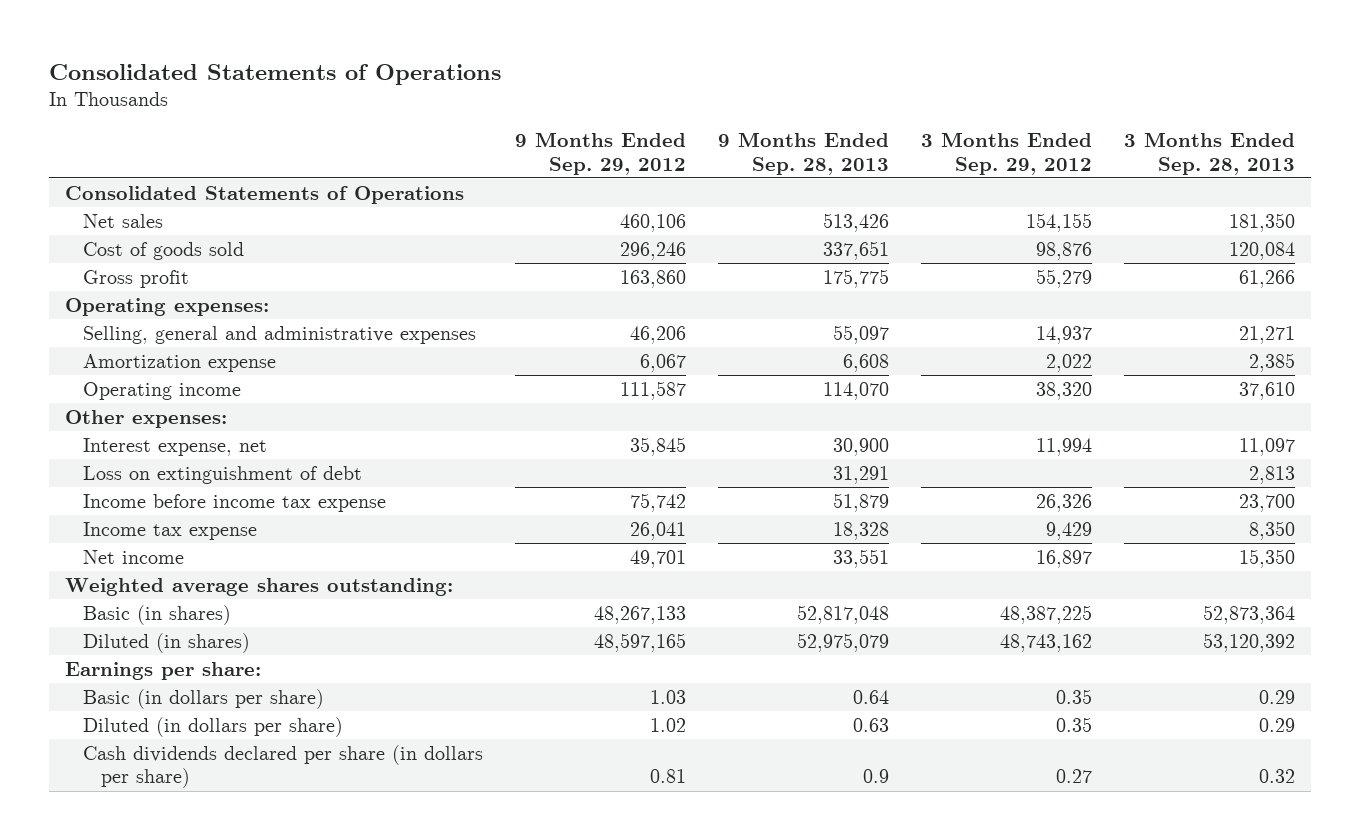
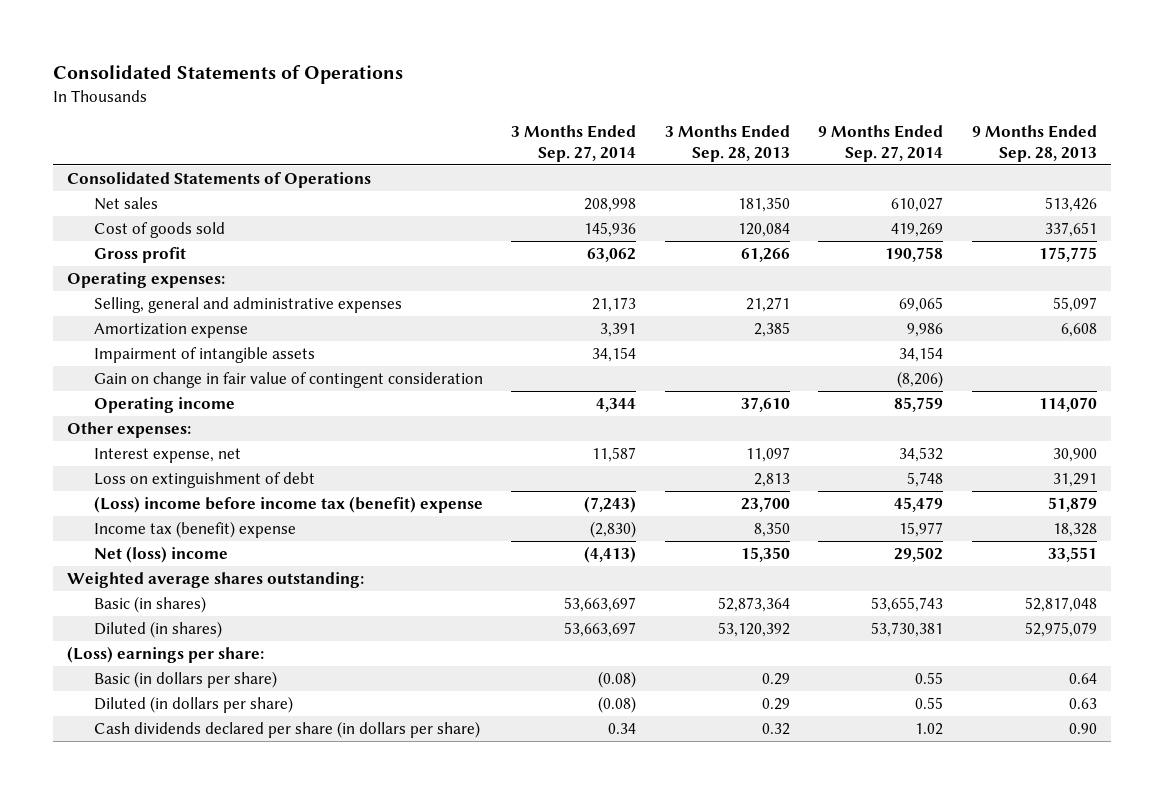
[514,132,686,175] 9 Months Ended Sep. 29, 2012 -> none
[920,132,1092,175] 3 Months Ended Sep. 29, 2012 -> none
none -> [511,124,637,162] 3 Months Ended Sep. 27, 2014
none -> [818,124,944,162] 9 Months Ended Sep. 27, 2014
none -> [93,347,315,364] Impairment of intangible assets
none -> [93,372,483,389] Gain on change in fair value of contingent consideration
[82,493,386,512] Income before income tax expense -> [93,496,483,514] (Loss) income before income tax (benefit) expense
[82,521,257,540] Income tax expense -> [93,521,296,539] Income tax (benefit) expense
[82,549,184,564] Net income -> [93,546,228,564] Net (loss) income
[64,661,261,680] Earnings per share: -> [67,646,265,664] (Loss) earnings per share:
[862,769,889,784] 0.9 -> [1068,723,1097,735] 0.90

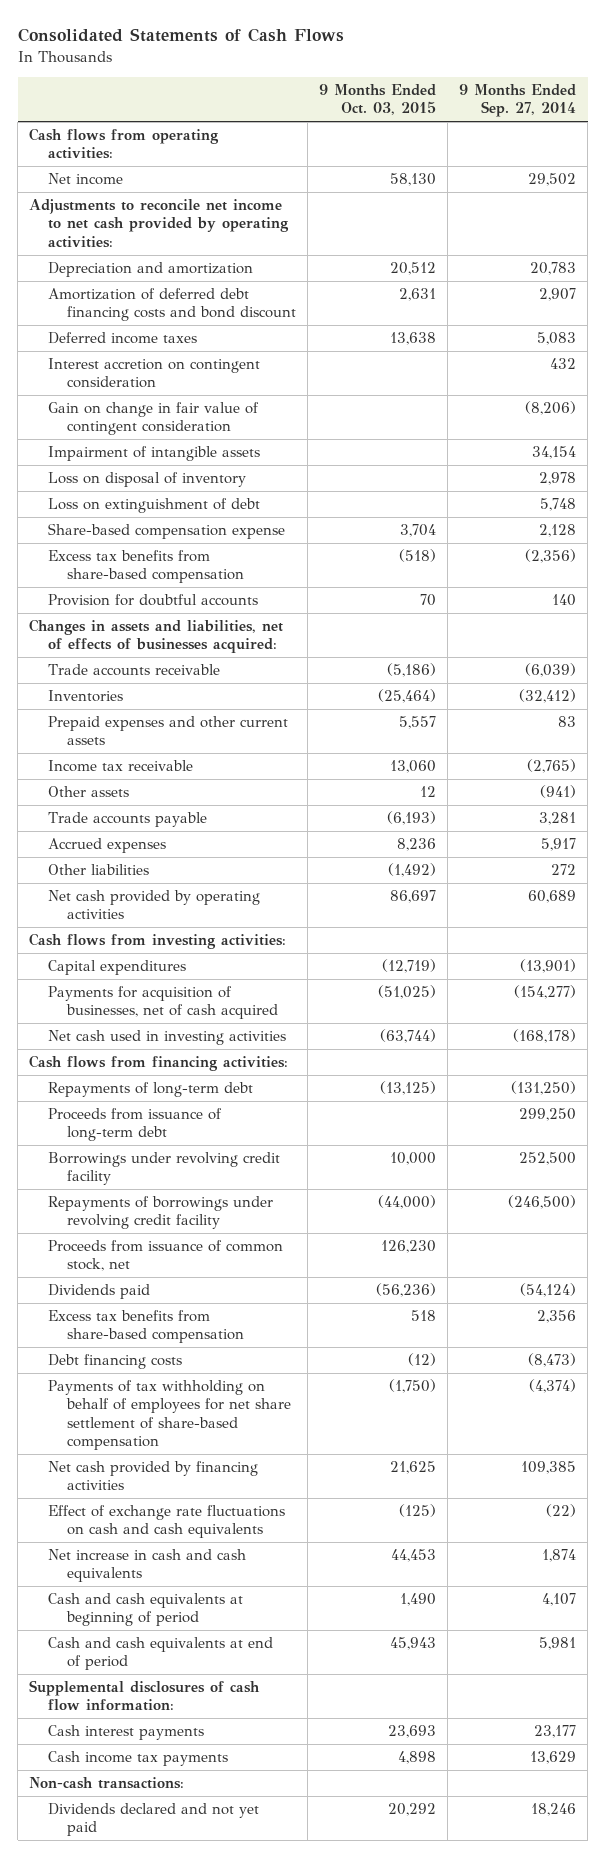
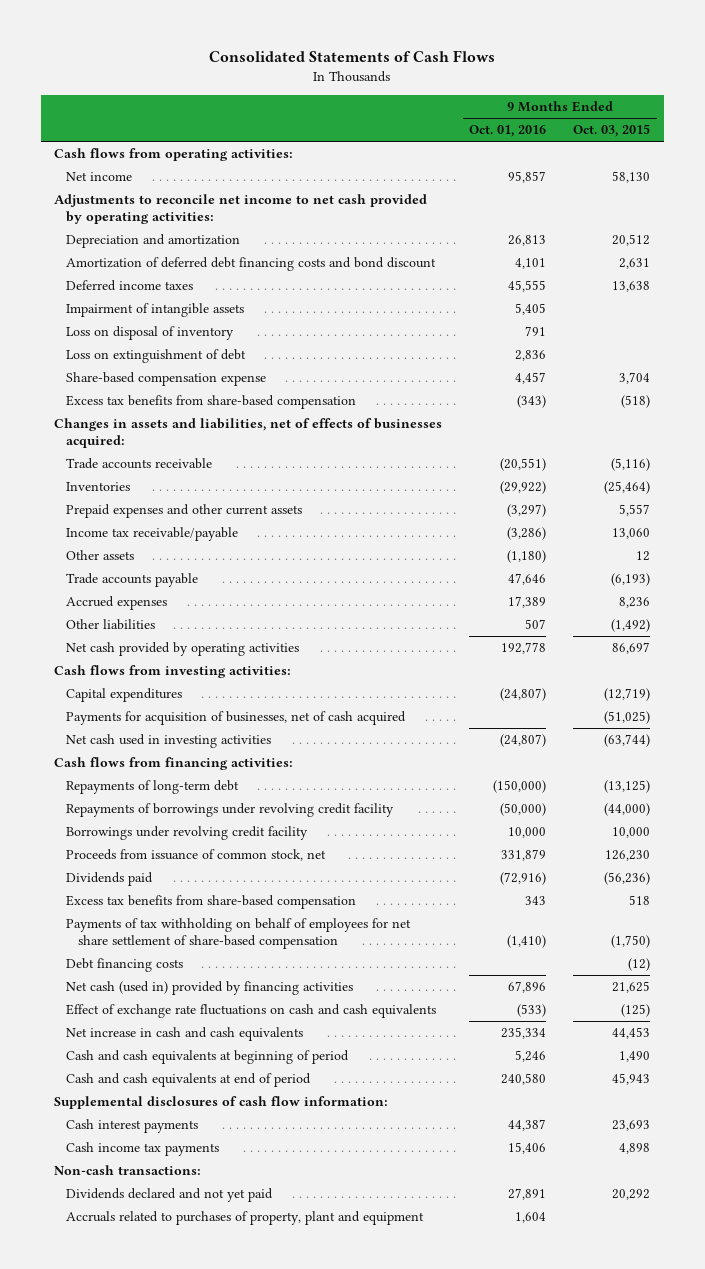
[459,84,577,118] 9 Months Ended Sep. 27, 2014 -> none
none -> [469,125,547,138] Oct. 01, 2016
[48,358,261,389] Interest accretion on contingent consideration -> none
[48,402,260,436] Gain on change in fair value of contingent consideration -> none
[48,594,259,607] Provision for doubtful accounts -> none
[387,663,437,678] (5,186) -> [611,458,651,472] (5,116)
[48,760,194,773] Income tax receivable -> [66,527,239,542] Income tax receivable/payable
[48,1108,223,1142] Proceeds from issuance of long-term debt -> none
[48,1152,281,1186] Borrowings under revolving credit facility -> [66,826,309,841] Borrowings under revolving credit facility
[48,1354,183,1370] Debt financing costs -> [66,958,184,973] Debt financing costs
[48,1461,259,1491] Net cash provided by financing activities -> [66,981,354,996] Net cash (used in) provided by financing activities
none -> [66,1211,425,1226] Accruals related to purchases of property, plant and equipment

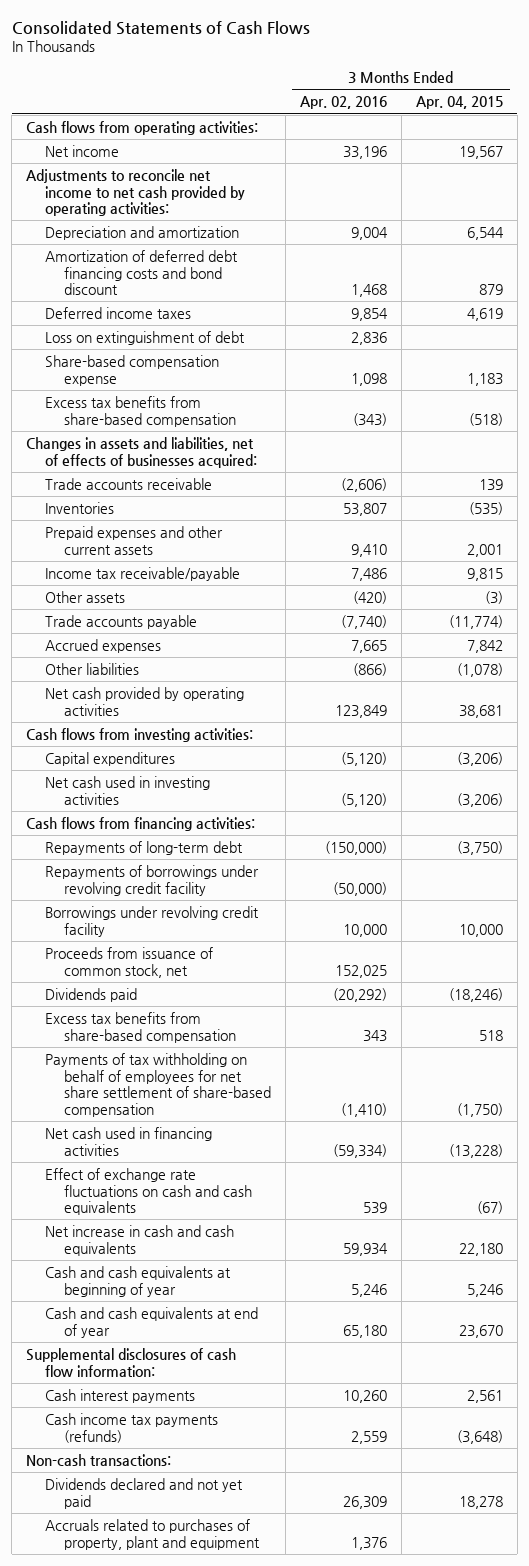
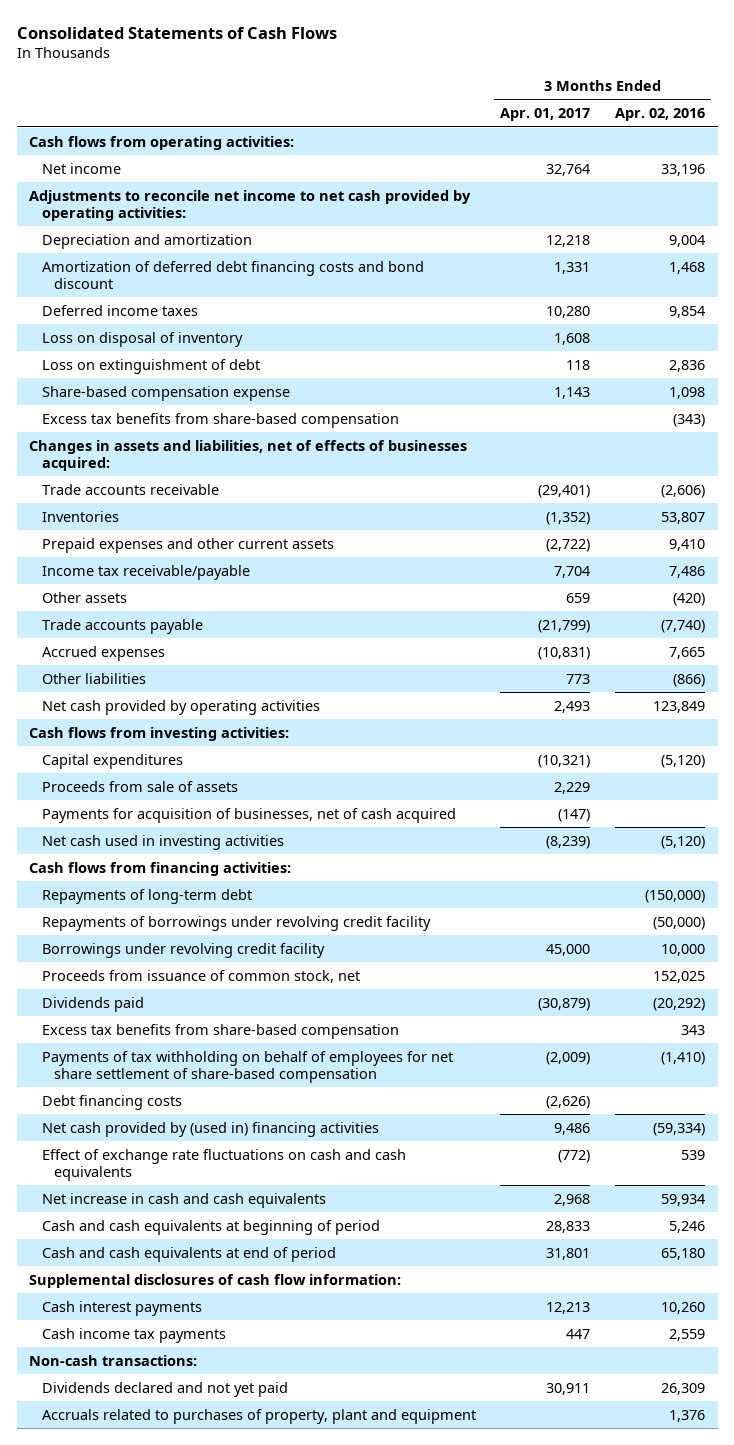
[415,96,503,110] Apr. 04, 2015 -> none
none -> [500,108,591,122] Apr. 01, 2017
none -> [41,331,243,347] Loss on disposal of inventory
none -> [41,780,238,792] Proceeds from sale of assets
none -> [41,807,456,823] Payments for acquisition of businesses, net of cash acquired
none -> [41,1094,182,1110] Debt financing costs
[44,1127,212,1156] Net cash used in financing activities -> [41,1121,379,1137] Net cash provided by (used in) financing activities
[44,1266,231,1297] Cash and cash equivalents at beginning of year -> [41,1219,380,1235] Cash and cash equivalents at beginning of period
[44,1307,258,1338] Cash and cash equivalents at end of year -> [41,1246,336,1262] Cash and cash equivalents at end of period
[44,1413,218,1443] Cash income tax payments (refunds) -> [41,1327,226,1343] Cash income tax payments

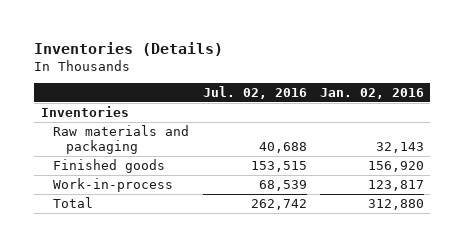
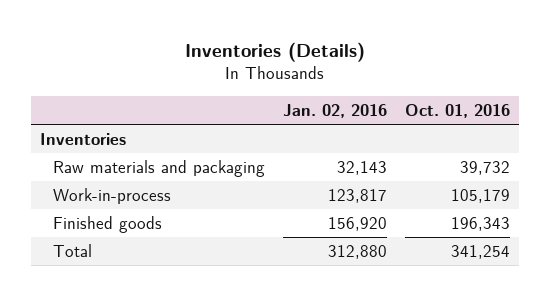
[202,85,307,99] Jul. 02, 2016 -> none
none -> [404,103,510,118] Oct. 01, 2016
[53,158,166,173] Finished goods -> [52,215,162,233] Finished goods

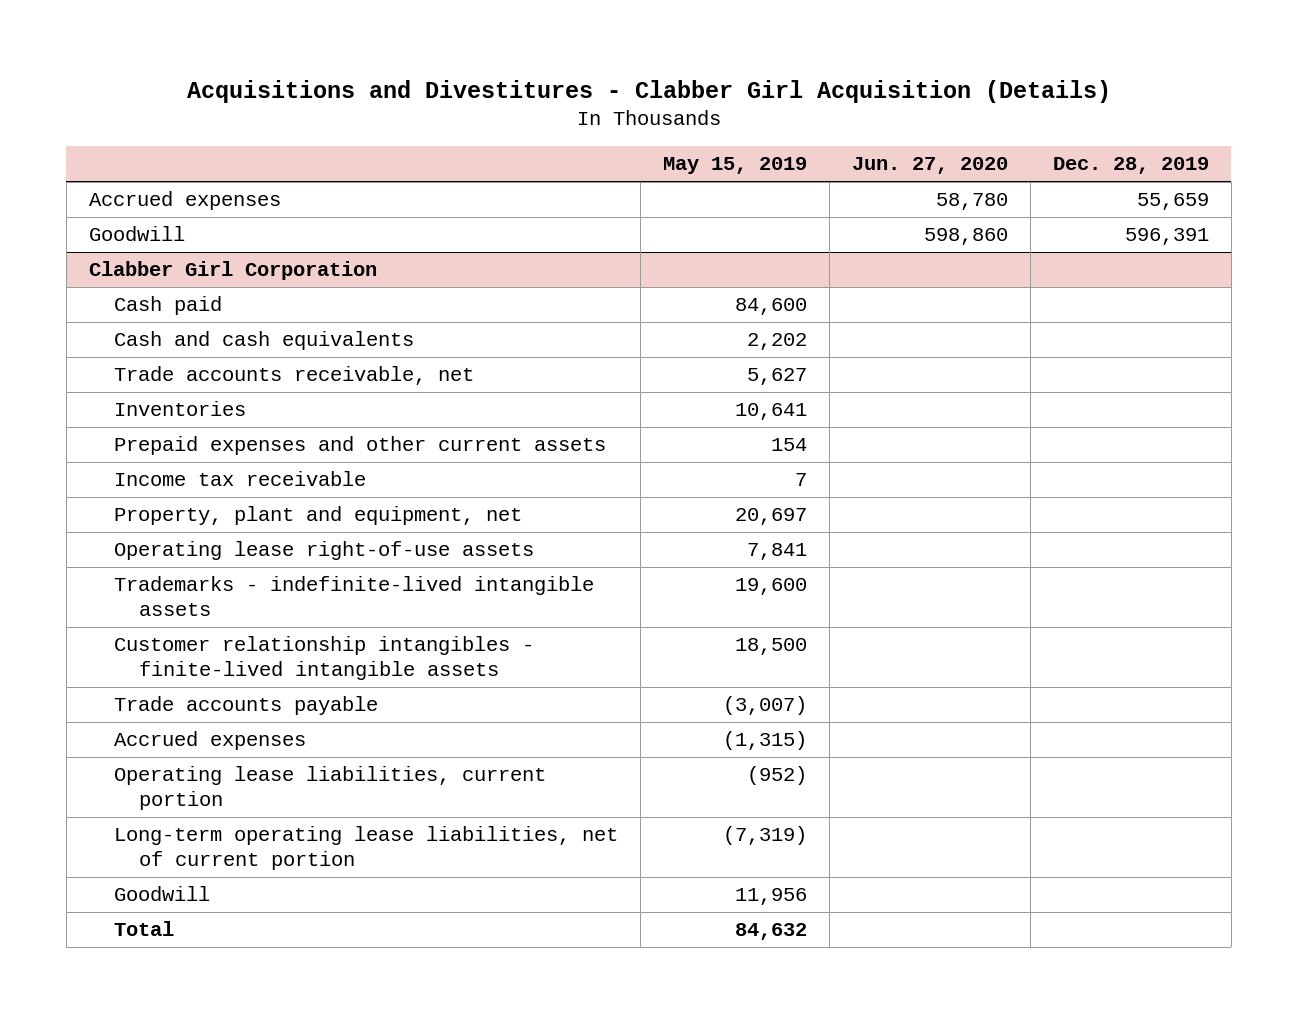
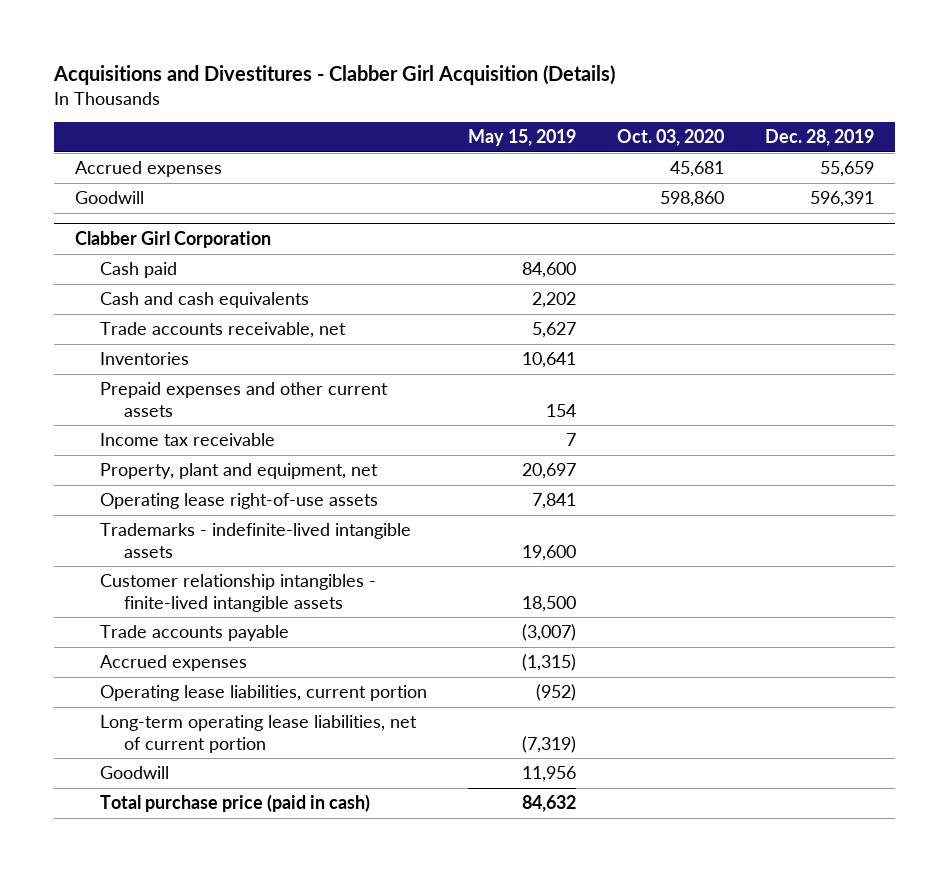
[851,157,1008,175] Jun. 27, 2020 -> none
none -> [617,129,725,147] Oct. 03, 2020
[114,921,175,937] Total -> [99,794,370,813] Total purchase price (paid in cash)

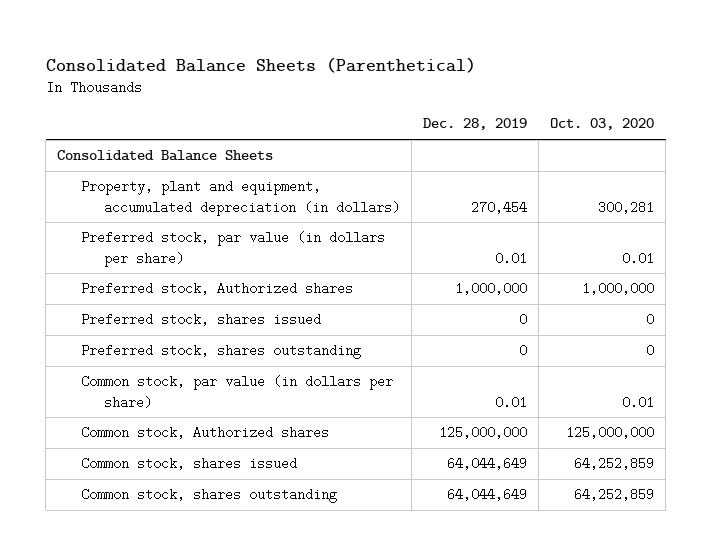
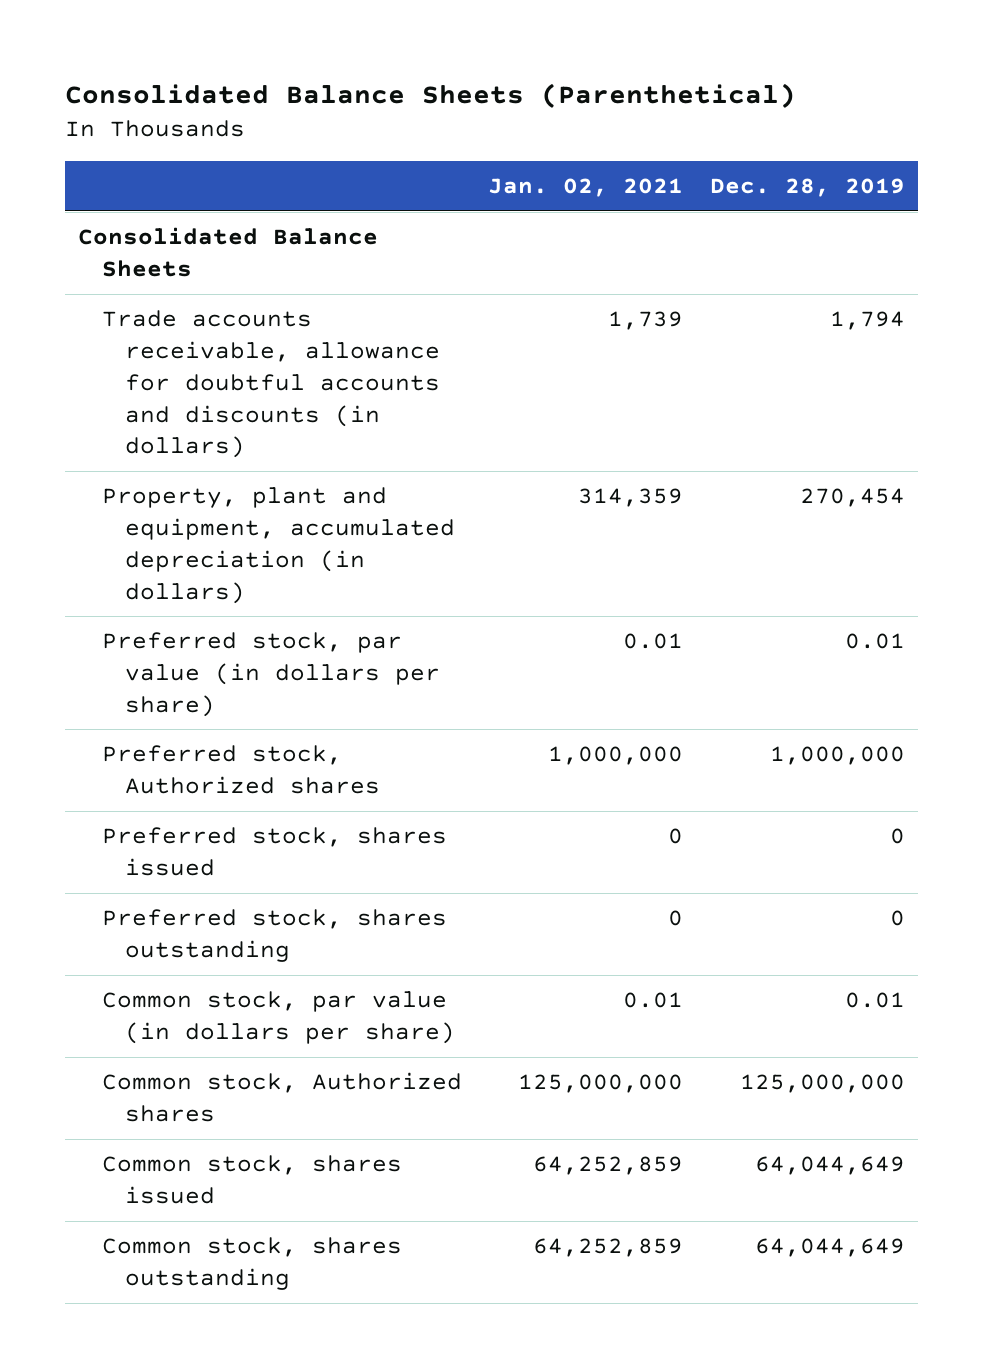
[550,118,655,131] Oct. 03, 2020 -> none
none -> [488,177,684,197] Jan. 02, 2021
none -> [101,310,440,459] Trade accounts receivable, allowance for doubtful accounts and discounts (in dollars)

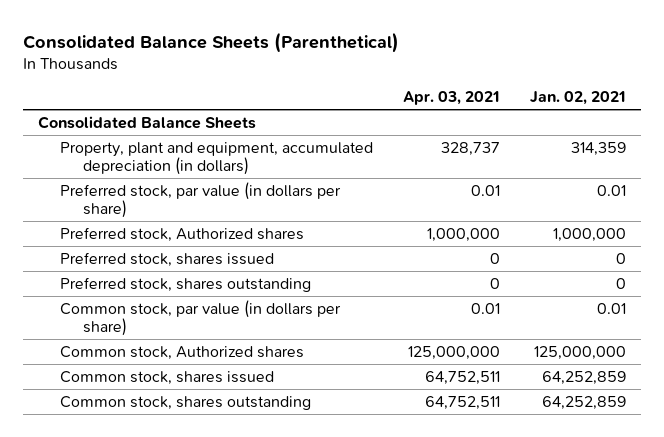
[709,177,905,197] Dec. 28, 2019 -> none
none -> [403,91,501,106] Apr. 03, 2021
[101,310,440,459] Trade accounts receivable, allowance for doubtful accounts and discounts (in dollars) -> none

